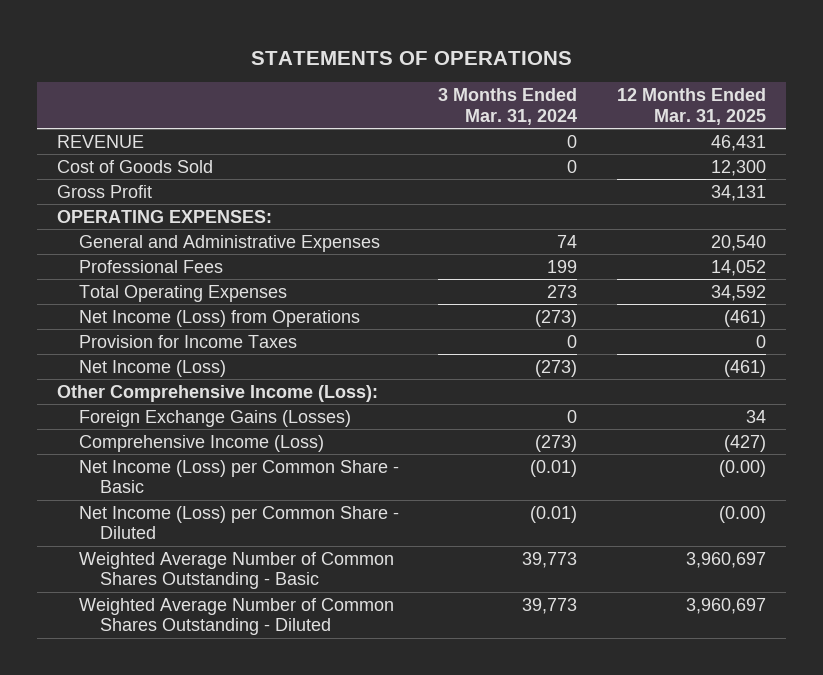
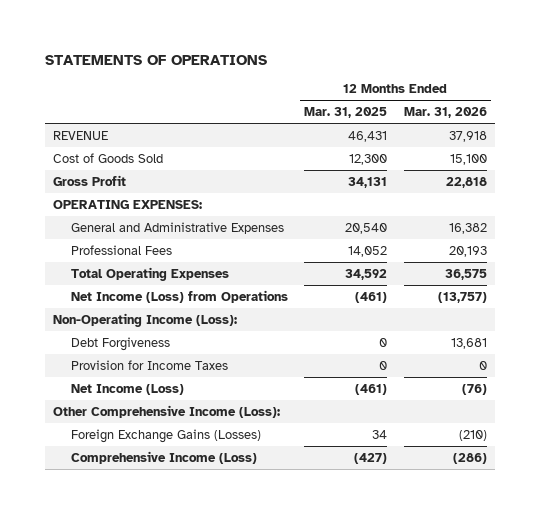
[438,88,578,125] 3 Months Ended Mar. 31, 2024 -> none
none -> [403,107,487,119] Mar. 31, 2026
none -> [52,312,237,327] Non-Operating Income (Loss):
none -> [70,336,170,351] Debt Forgiveness
[78,459,399,494] Net Income (Loss) per Common Share - Basic -> none
[78,505,399,540] Net Income (Loss) per Common Share - Diluted -> none
[78,551,394,590] Weighted Average Number of Common Shares Outstanding - Basic -> none
[78,597,394,636] Weighted Average Number of Common Shares Outstanding - Diluted -> none

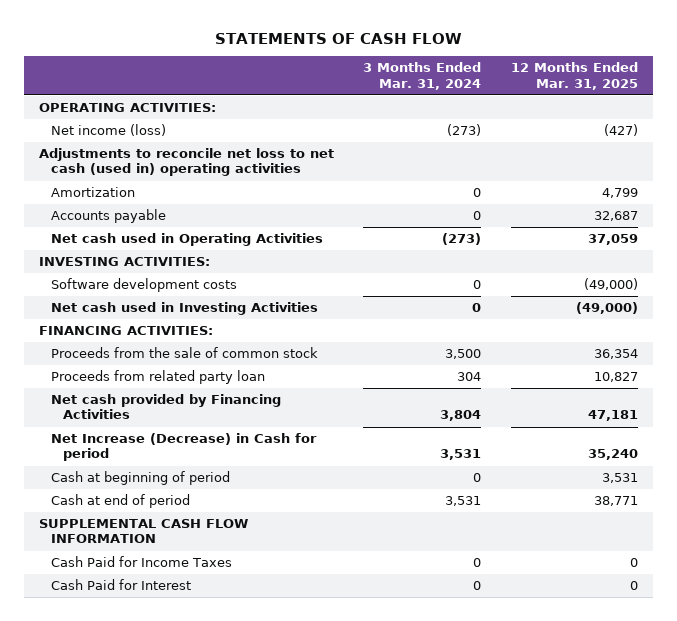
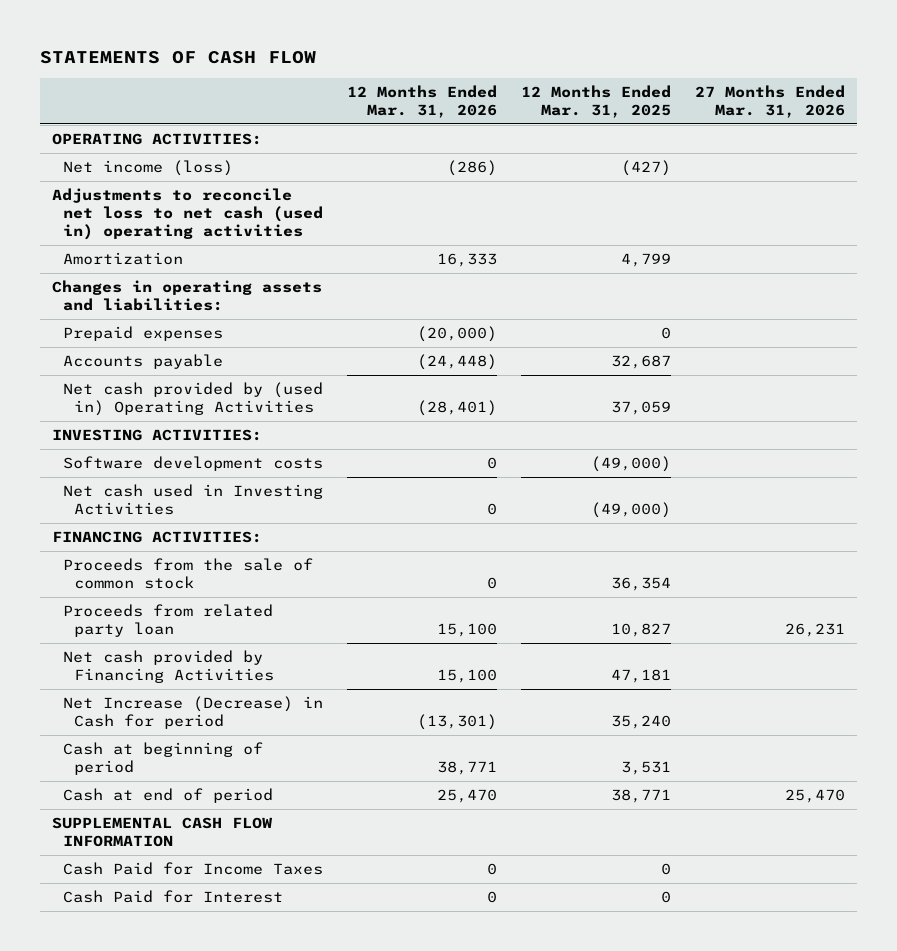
[363,62,482,90] 3 Months Ended Mar. 31, 2024 -> none
none -> [346,84,497,118] 12 Months Ended Mar. 31, 2026
none -> [694,84,845,118] 27 Months Ended Mar. 31, 2026
none -> [52,280,323,312] Changes in operating assets and liabilities:
none -> [62,326,223,342] Prepaid expenses
[50,233,323,247] Net cash used in Operating Activities -> [62,382,323,417] Net cash provided by (used in) Operating Activities

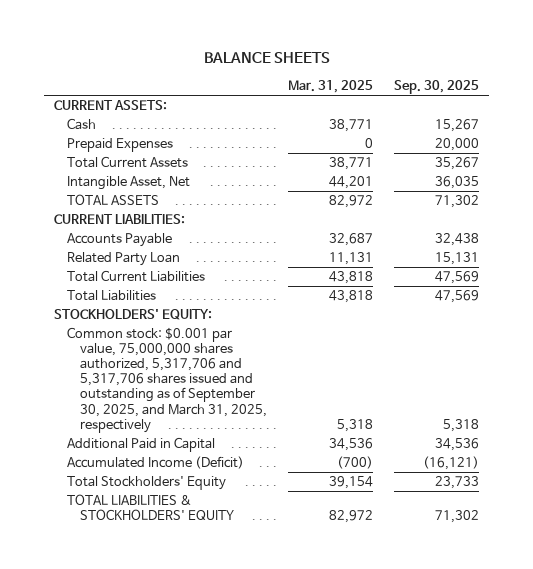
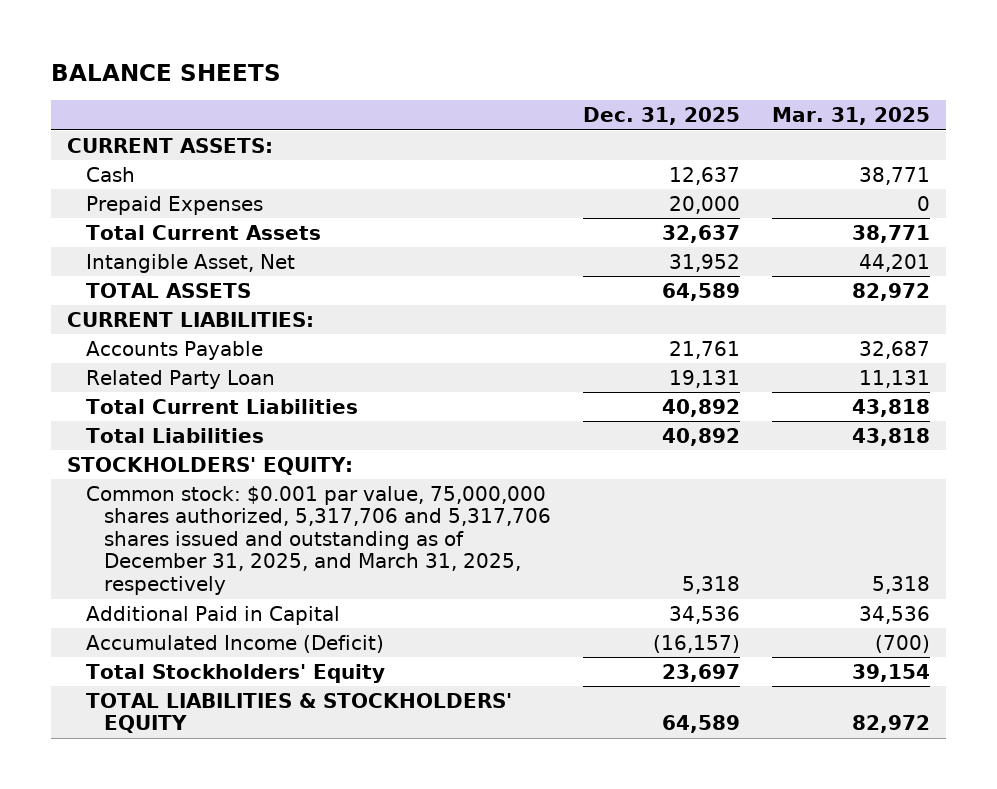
[393,80,479,95] Sep. 30, 2025 -> none
none -> [583,107,741,126] Dec. 31, 2025
[66,327,267,433] Common stock: $0.001 par value, 75,000,000 shares authorized, 5,317,706 and 5,317,706 shares issued and outstanding as of September 30, 2025, and March 31, 2025, respectively -> [85,485,552,595] Common stock: $0.001 par value, 75,000,000 shares authorized, 5,317,706 and 5,317,706 shares issued and outstanding as of December 31, 2025, and March 31, 2025, respectively

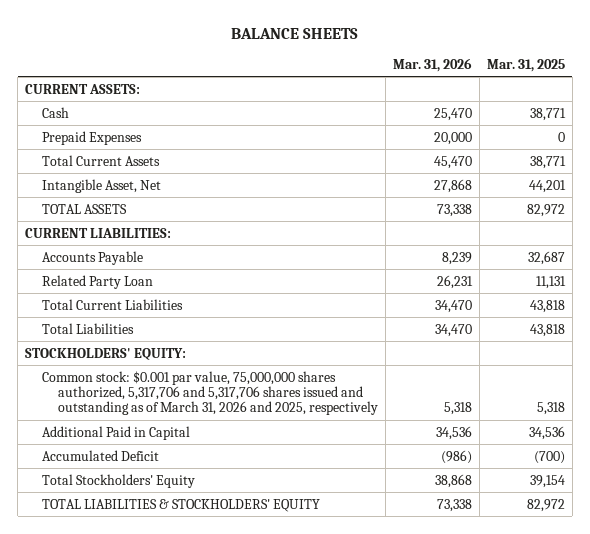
[583,107,741,126] Dec. 31, 2025 -> none
none -> [392,57,472,72] Mar. 31, 2026
[85,485,552,595] Common stock: $0.001 par value, 75,000,000 shares authorized, 5,317,706 and 5,317,706 shares issued and outstanding as of December 31, 2025, and March 31, 2025, respectively -> [41,370,378,416] Common stock: $0.001 par value, 75,000,000 shares authorized, 5,317,706 and 5,317,706 shares issued and outstanding as of March 31, 2026 and 2025, respectively
[85,634,384,653] Accumulated Income (Deficit) -> [41,449,159,461] Accumulated Deficit

